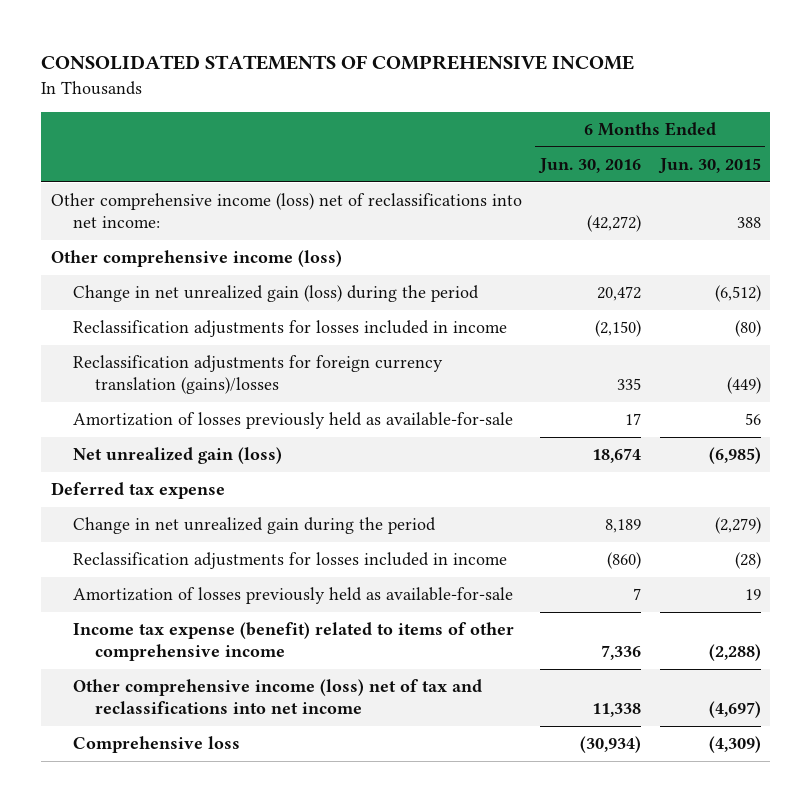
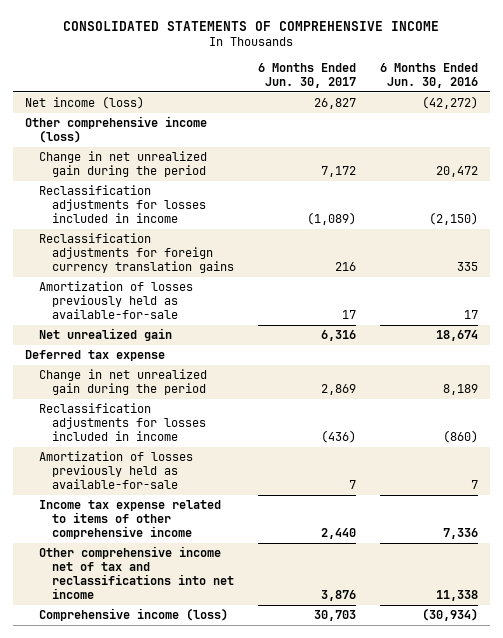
[657,157,761,174] Jun. 30, 2015 -> none
none -> [257,62,356,88] 6 Months Ended Jun. 30, 2017
[50,193,522,229] Other comprehensive income (loss) net of reclassifications into net income: -> [25,96,145,110] Net income (loss)
[72,285,479,303] Change in net unrealized gain (loss) during the period -> [38,151,207,178] Change in net unrealized gain during the period
[72,355,443,395] Reclassification adjustments for foreign currency translation (gains)/losses -> [38,233,235,274] Reclassification adjustments for foreign currency translation gains
[72,447,282,465] Net unrealized gain (loss) -> [38,328,172,342] Net unrealized gain
[72,622,514,662] Income tax expense (benefit) related to items of other comprehensive income -> [38,500,221,540] Income tax expense related to items of other comprehensive income
[72,679,482,715] Other comprehensive income (loss) net of tax and reclassifications into net income -> [38,546,235,600] Other comprehensive income net of tax and reclassifications into net income
[72,736,240,754] Comprehensive loss -> [38,608,228,622] Comprehensive income (loss)

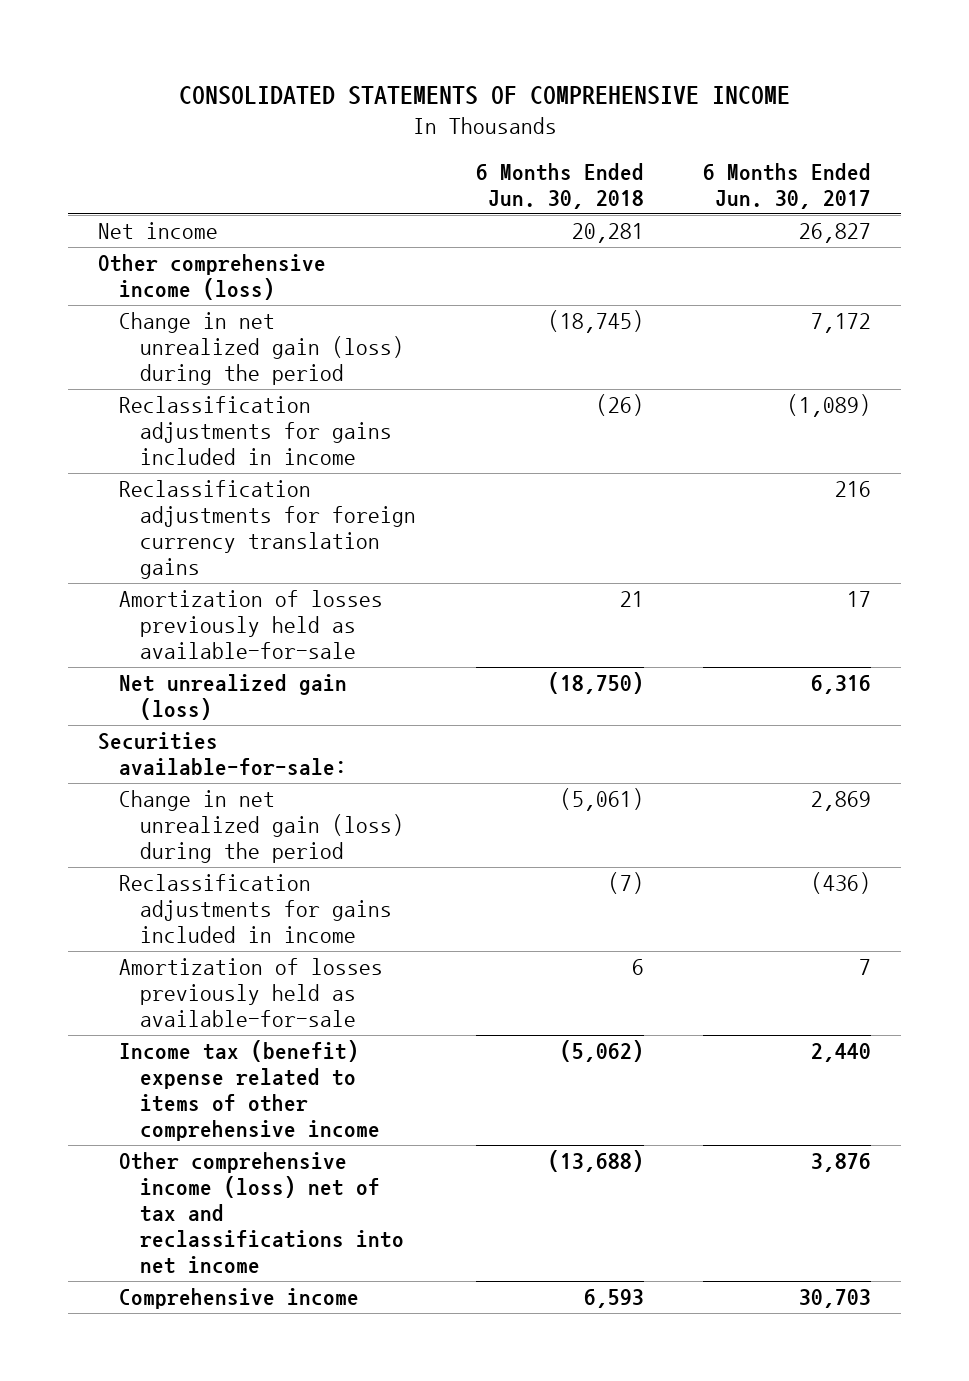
[379,62,478,88] 6 Months Ended Jun. 30, 2016 -> none
none -> [475,162,644,209] 6 Months Ended Jun. 30, 2018
[25,96,145,110] Net income (loss) -> [97,222,218,240] Net income
[38,151,207,178] Change in net unrealized gain during the period -> [118,312,404,386] Change in net unrealized gain (loss) during the period
[38,185,207,224] Reclassification adjustments for losses included in income -> [118,396,392,466] Reclassification adjustments for gains included in income
[25,350,166,362] Deferred tax expense -> none
[38,328,172,342] Net unrealized gain -> [118,674,347,721] Net unrealized gain (loss)
none -> [97,732,347,776] Securities available-for-sale:
[38,369,207,396] Change in net unrealized gain during the period -> [118,790,404,864] Change in net unrealized gain (loss) during the period
[38,403,207,442] Reclassification adjustments for losses included in income -> [118,874,392,944] Reclassification adjustments for gains included in income
[38,500,221,540] Income tax expense related to items of other comprehensive income -> [118,1040,380,1142] Income tax (benefit) expense related to items of other comprehensive income
[38,546,235,600] Other comprehensive income net of tax and reclassifications into net income -> [118,1152,404,1275] Other comprehensive income (loss) net of tax and reclassifications into net income
[38,608,228,622] Comprehensive income (loss) -> [118,1288,359,1310] Comprehensive income

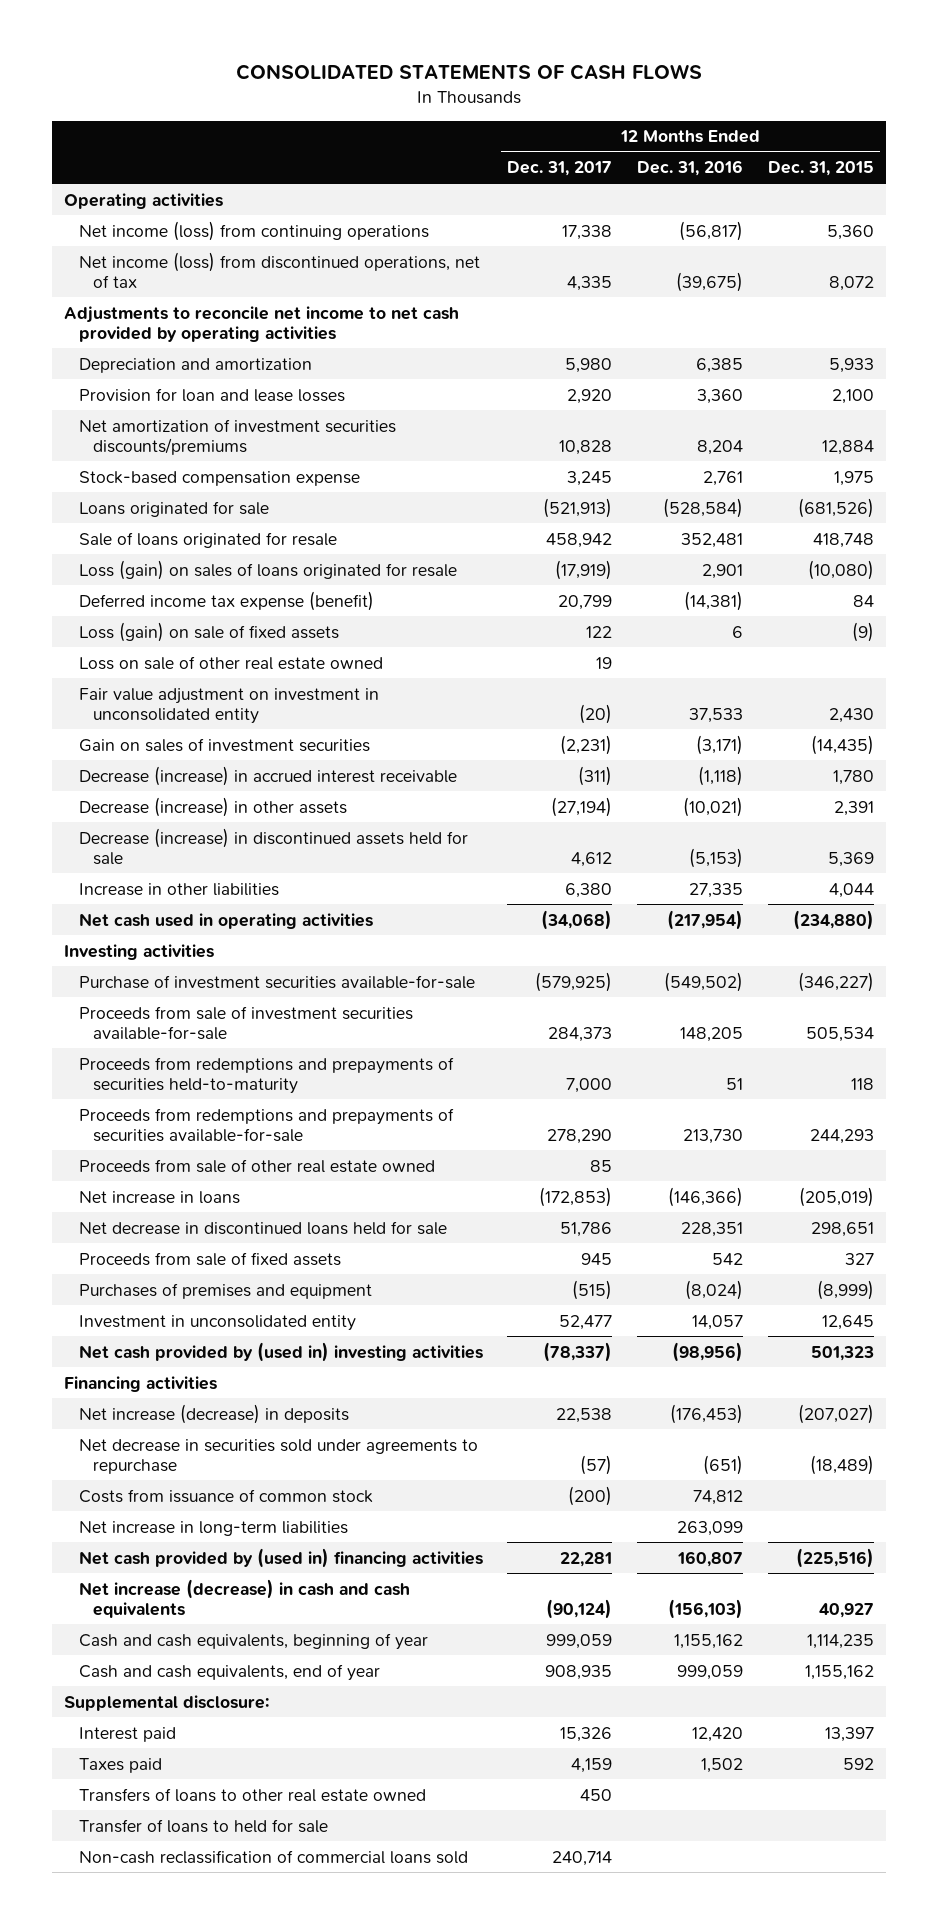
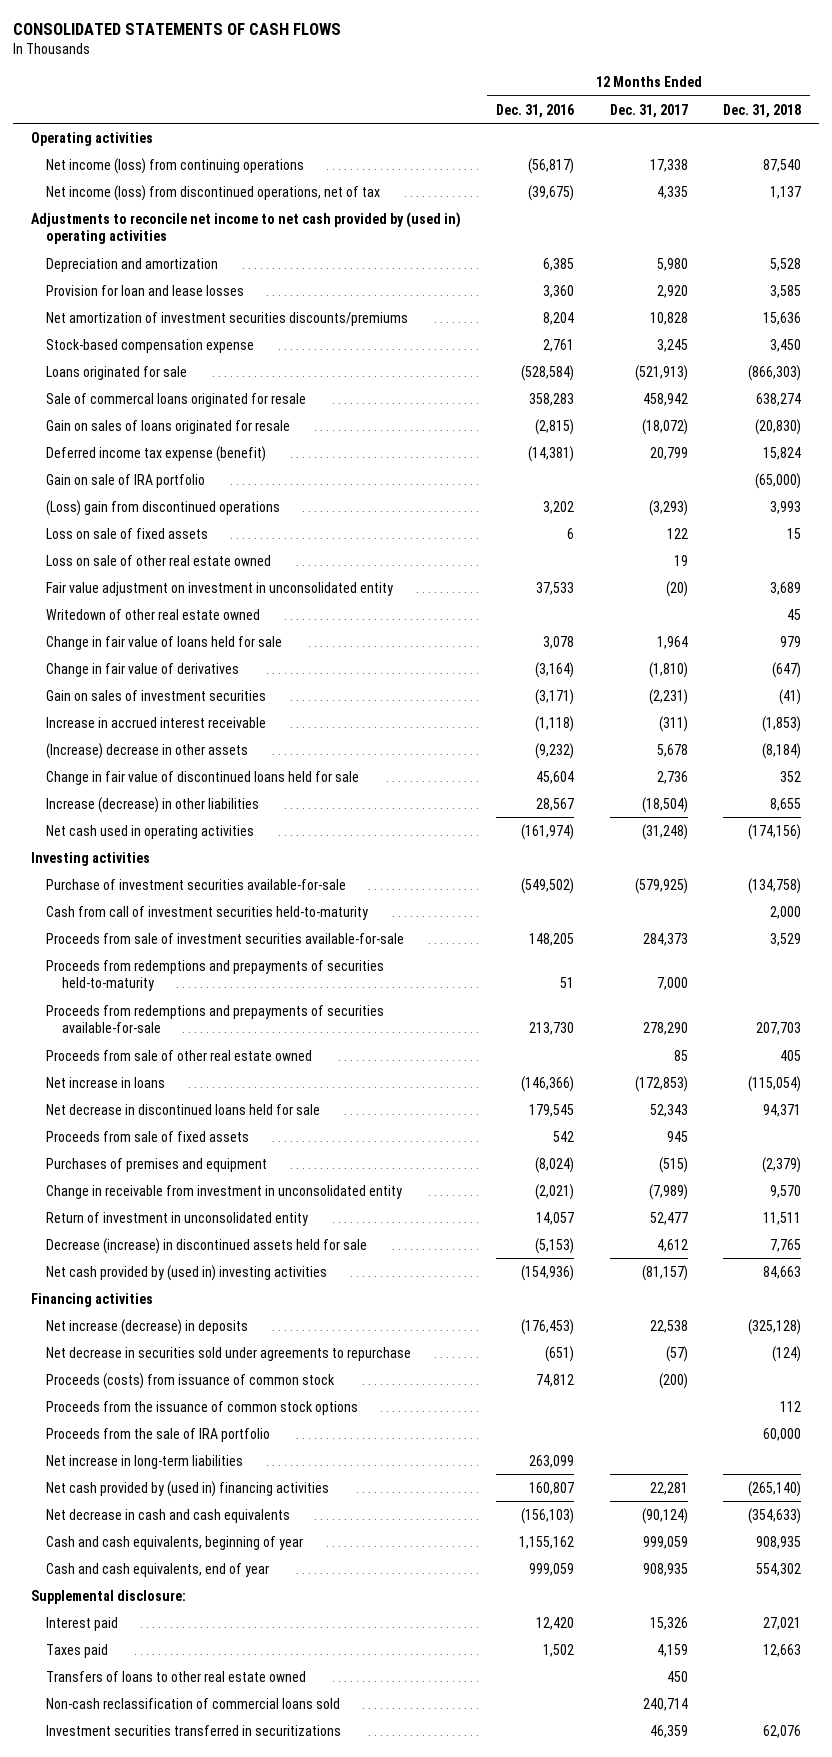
[767,161,874,177] Dec. 31, 2015 -> none
none -> [723,103,802,118] Dec. 31, 2018
[64,305,460,342] Adjustments to reconcile net income to net cash provided by operating activities -> [30,211,461,245] Adjustments to reconcile net income to net cash provided by (used in) operating activities
[78,531,337,548] Sale of loans originated for resale -> [46,392,307,407] Sale of commercal loans originated for resale
[681,532,744,548] 352,481 -> [529,392,575,406] 358,283
[78,559,457,580] Loss (gain) on sales of loans originated for resale -> [46,419,291,434] Gain on sales of loans originated for resale
[555,559,613,580] (17,919) -> [641,418,688,435] (18,072)
[702,563,744,579] 2,901 -> [535,418,575,435] (2,815)
none -> [46,473,206,488] Gain on sale of IRA portfolio
none -> [46,499,281,516] (Loss) gain from discontinued operations
[78,621,339,642] Loss (gain) on sale of fixed assets -> [46,527,209,539] Loss on sale of fixed assets
none -> [46,608,261,620] Writedown of other real estate owned
none -> [46,635,283,650] Change in fair value of loans held for sale
none -> [46,662,240,677] Change in fair value of derivatives
[78,765,457,786] Decrease (increase) in accrued interest receivable -> [46,716,267,728] Increase in accrued interest receivable
[78,796,347,817] Decrease (increase) in other assets -> [46,742,249,759] (Increase) decrease in other assets
[551,796,613,817] (27,194) -> [656,743,688,757] 5,678
[683,796,744,817] (10,021) -> [535,742,575,759] (9,232)
none -> [46,770,360,785] Change in fair value of discontinued loans held for sale
[78,882,279,896] Increase in other liabilities -> [46,796,260,813] Increase (decrease) in other liabilities
[565,882,613,898] 6,380 -> [641,796,688,813] (18,504)
[689,882,744,898] 27,335 -> [536,797,575,811] 28,567
[541,909,613,930] (34,068) -> [641,823,688,840] (31,248)
[667,909,744,930] (217,954) -> [521,823,575,840] (161,974)
none -> [46,905,369,920] Cash from call of investment securities held-to-maturity
[560,1221,613,1237] 51,786 -> [649,1103,688,1117] 52,343
[681,1221,744,1237] 228,351 -> [529,1103,575,1117] 179,545
none -> [46,1184,403,1199] Change in receivable from investment in unconsolidated entity
[78,1314,356,1331] Investment in unconsolidated entity -> [46,1211,309,1226] Return of investment in unconsolidated entity
[78,827,468,865] Decrease (increase) in discontinued assets held for sale -> [46,1237,368,1254] Decrease (increase) in discontinued assets held for sale
[543,1341,613,1362] (78,337) -> [641,1264,688,1281] (81,157)
[672,1341,744,1362] (98,956) -> [521,1264,575,1281] (154,936)
[78,1488,373,1503] Costs from issuance of common stock -> [46,1372,336,1389] Proceeds (costs) from issuance of common stock
none -> [46,1400,359,1415] Proceeds from the issuance of common stock options
none -> [46,1427,271,1442] Proceeds from the sale of IRA portfolio
[78,1578,410,1618] Net increase (decrease) in cash and cash equivalents -> [46,1508,291,1523] Net decrease in cash and cash equivalents
[78,1818,328,1833] Transfer of loans to held for sale -> none
none -> [46,1724,342,1736] Investment securities transferred in securitizations

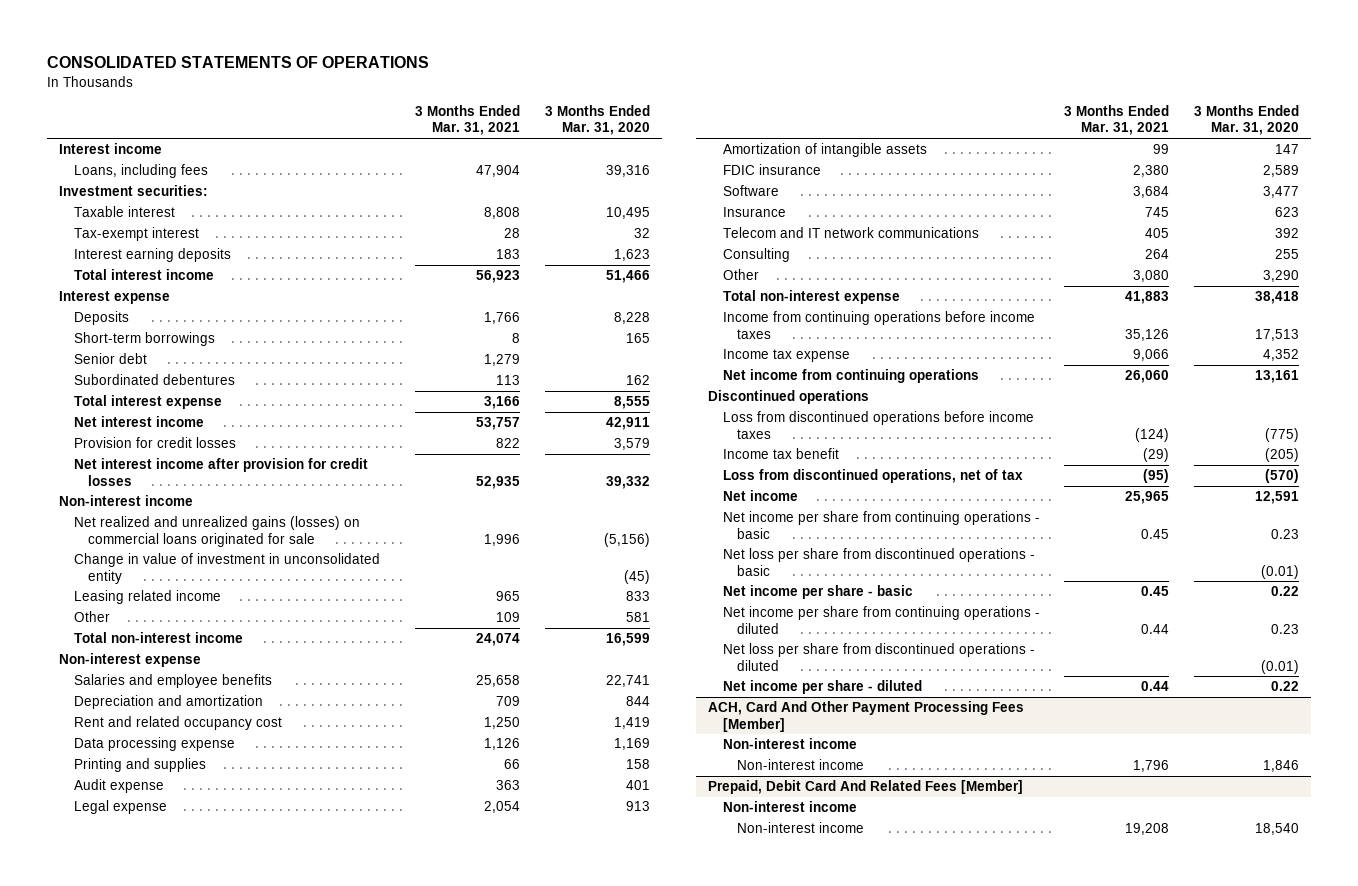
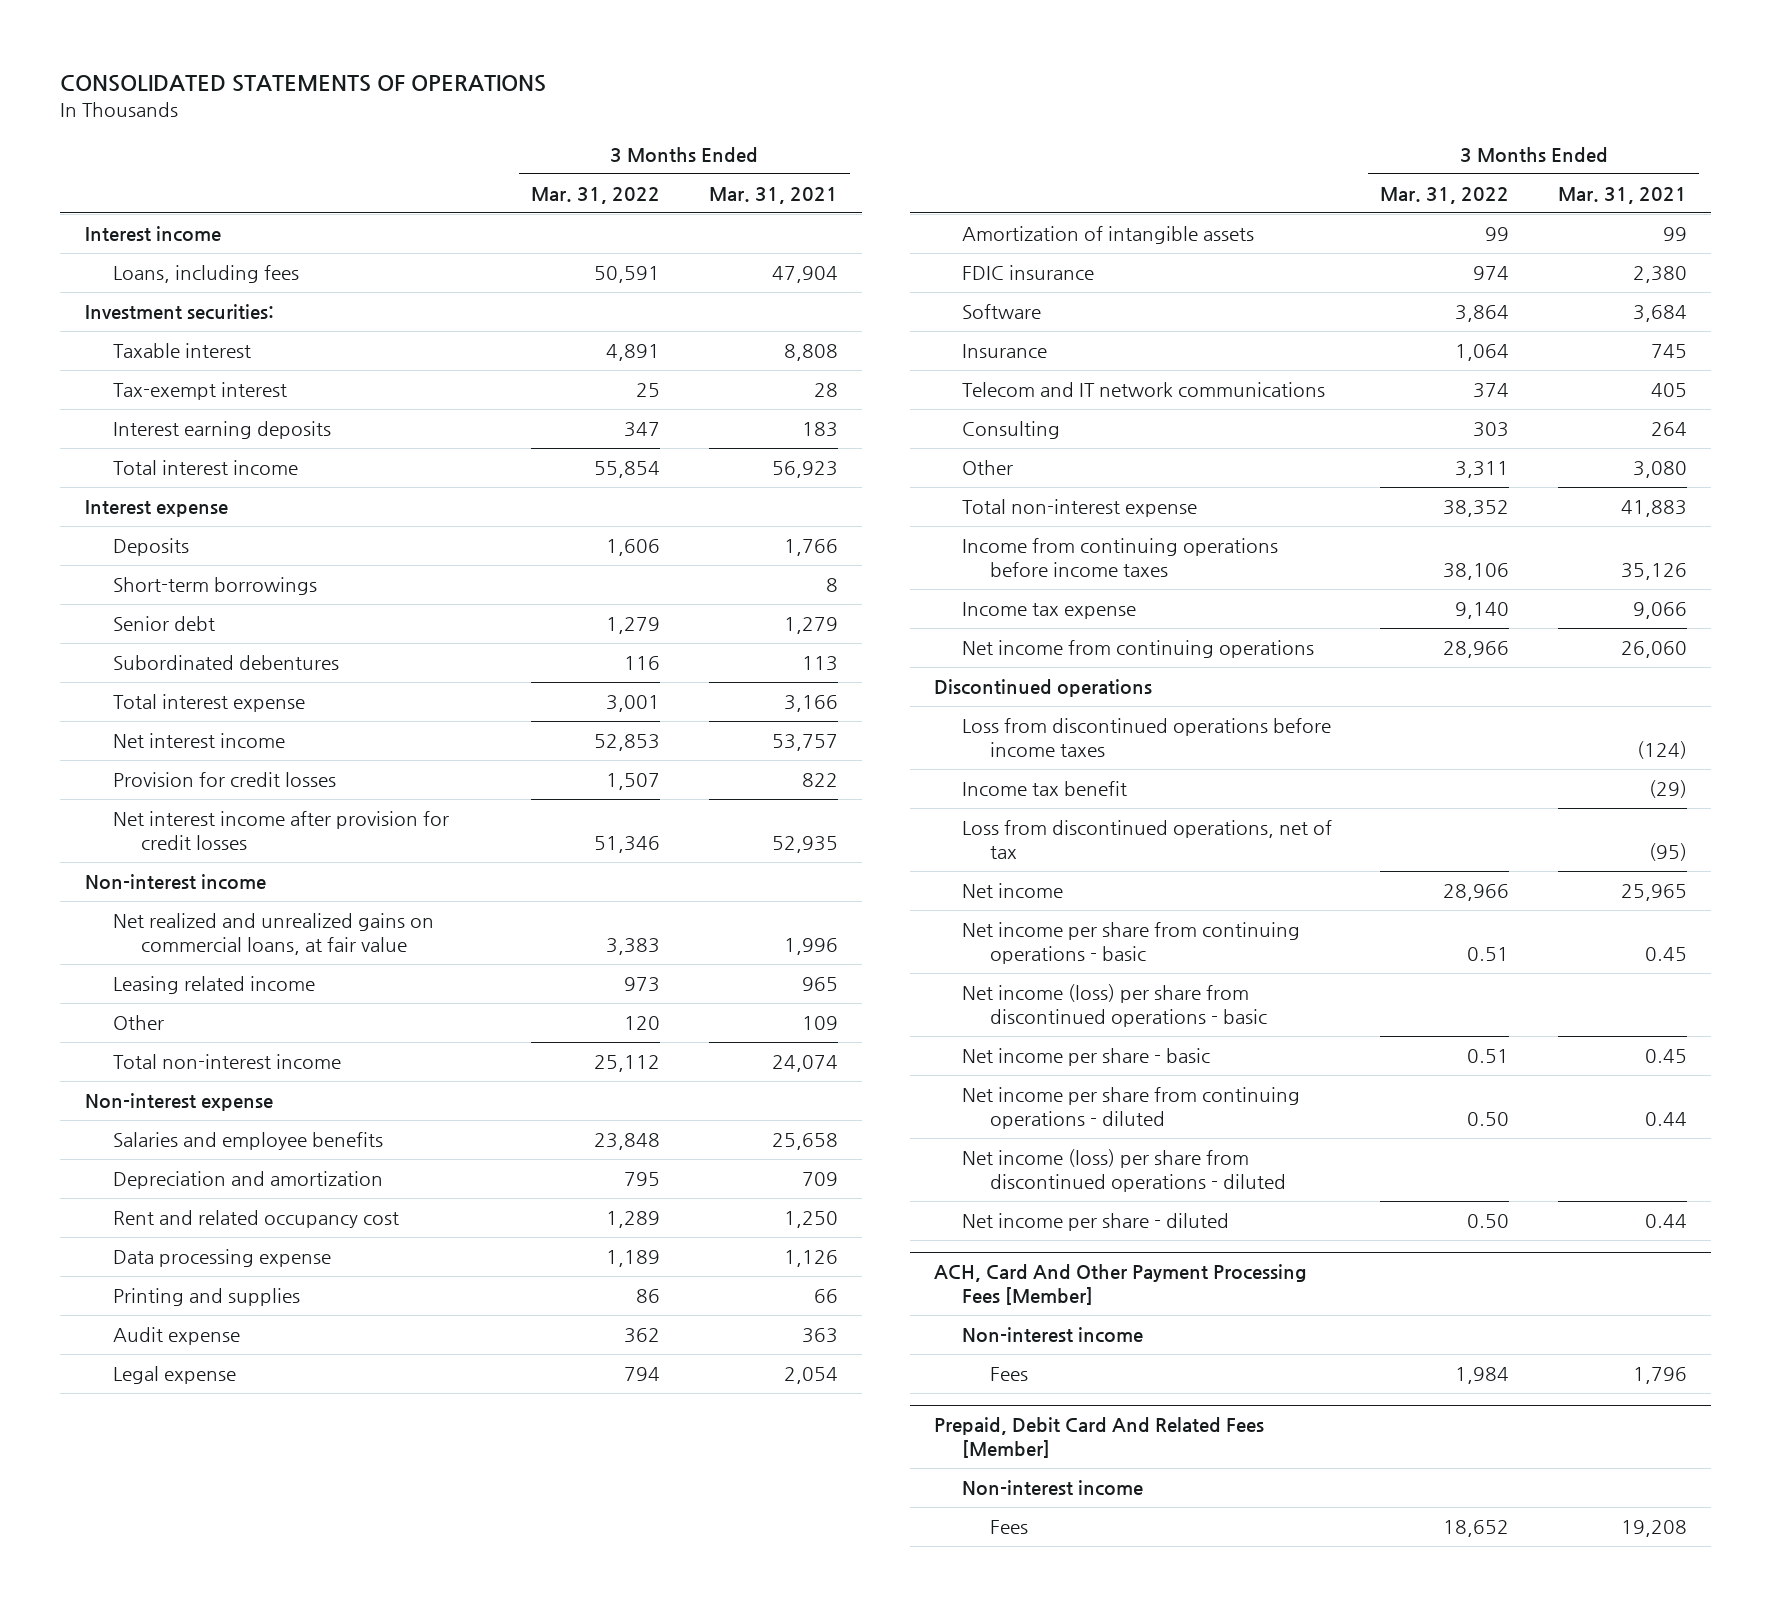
[544,104,650,136] 3 Months Ended Mar. 31, 2020 -> none
none -> [531,187,661,205] Mar. 31, 2022
[73,553,380,584] Change in value of investment in unconsolidated entity -> none
[73,516,360,547] Net realized and unrealized gains (losses) on commercial loans originated for sale -> [112,913,434,956] Net realized and unrealized gains on commercial loans, at fair value
[722,548,1035,576] Net loss per share from discontinued operations - basic -> [961,984,1267,1028] Net income (loss) per share from discontinued operations - basic
[722,643,1035,671] Net loss per share from discontinued operations - diluted -> [961,1149,1286,1193] Net income (loss) per share from discontinued operations - diluted
[737,759,865,771] Non-interest income -> [989,1367,1028,1382] Fees
[737,822,865,834] Non-interest income -> [989,1520,1028,1535] Fees

